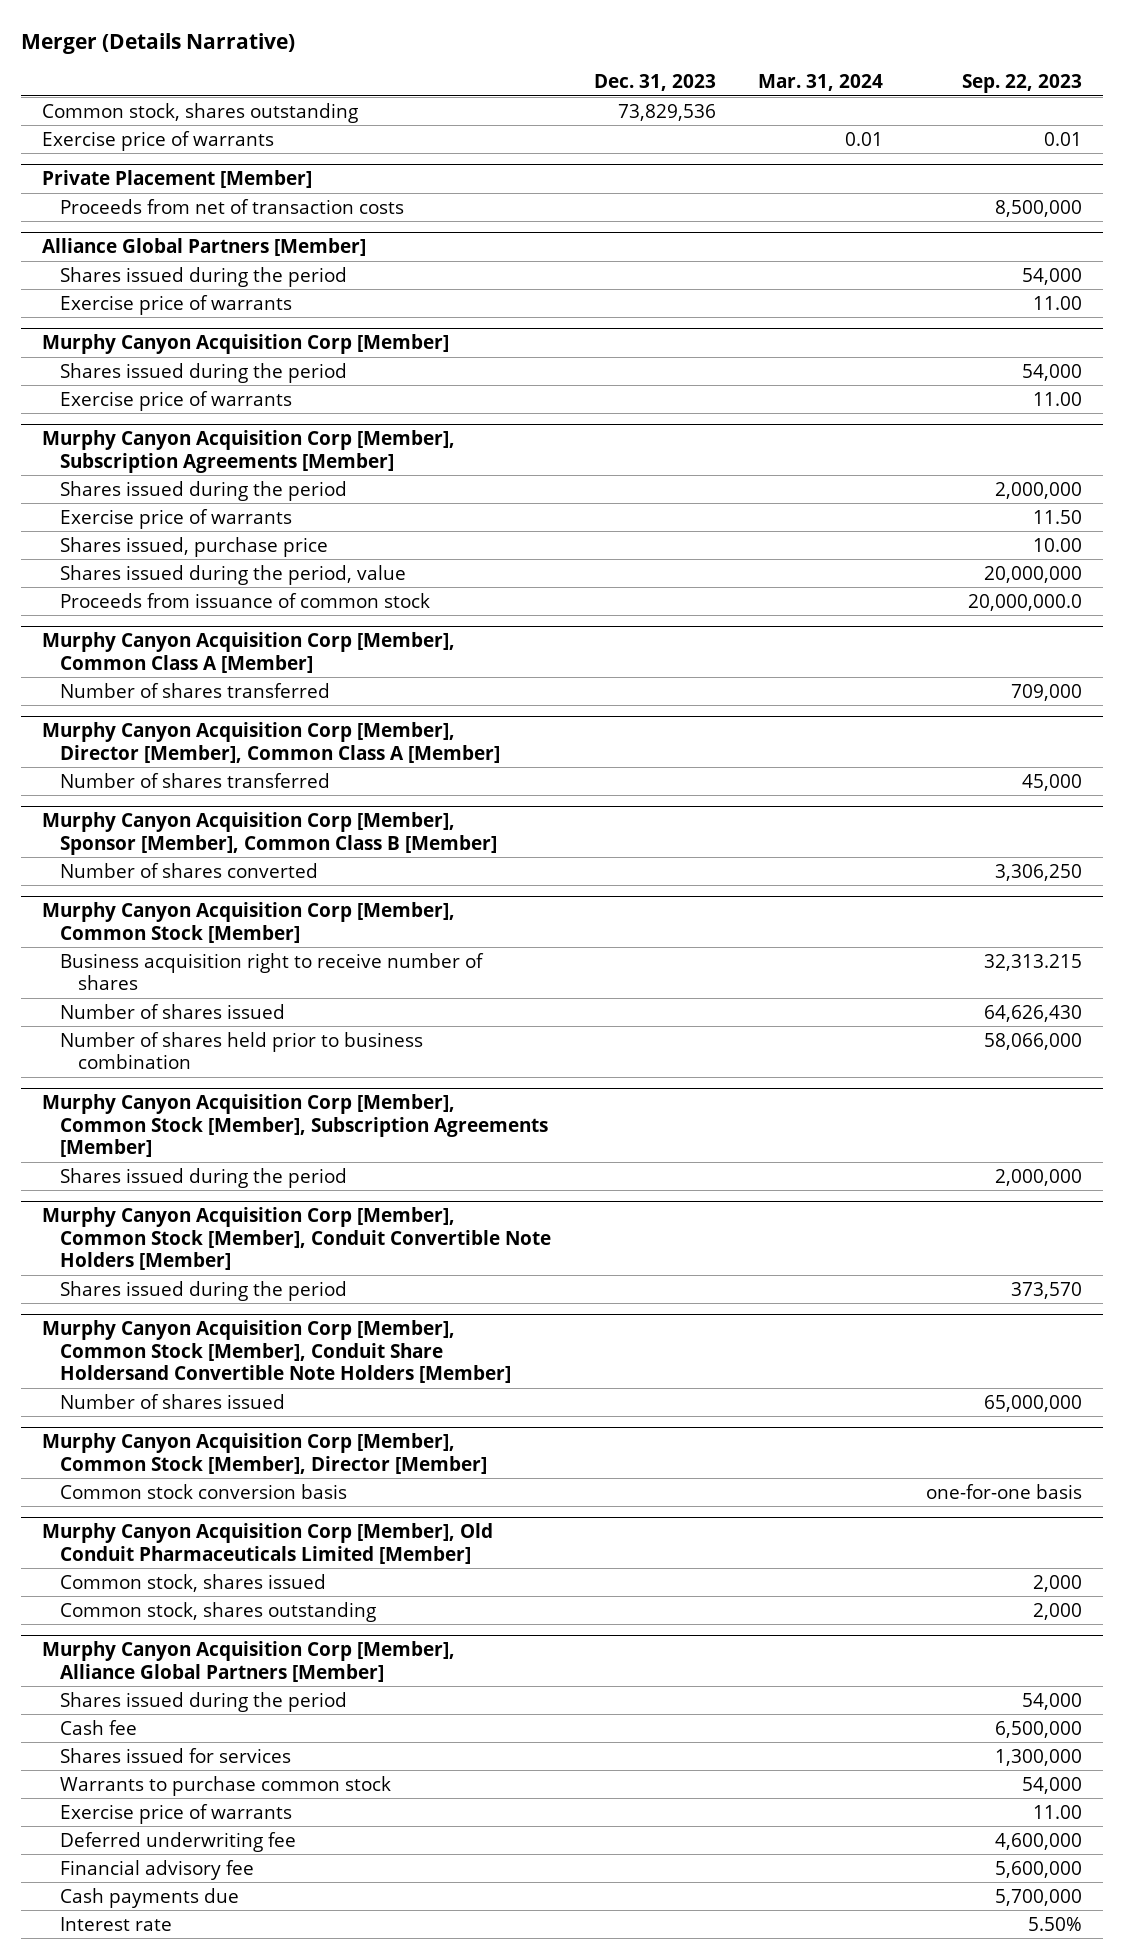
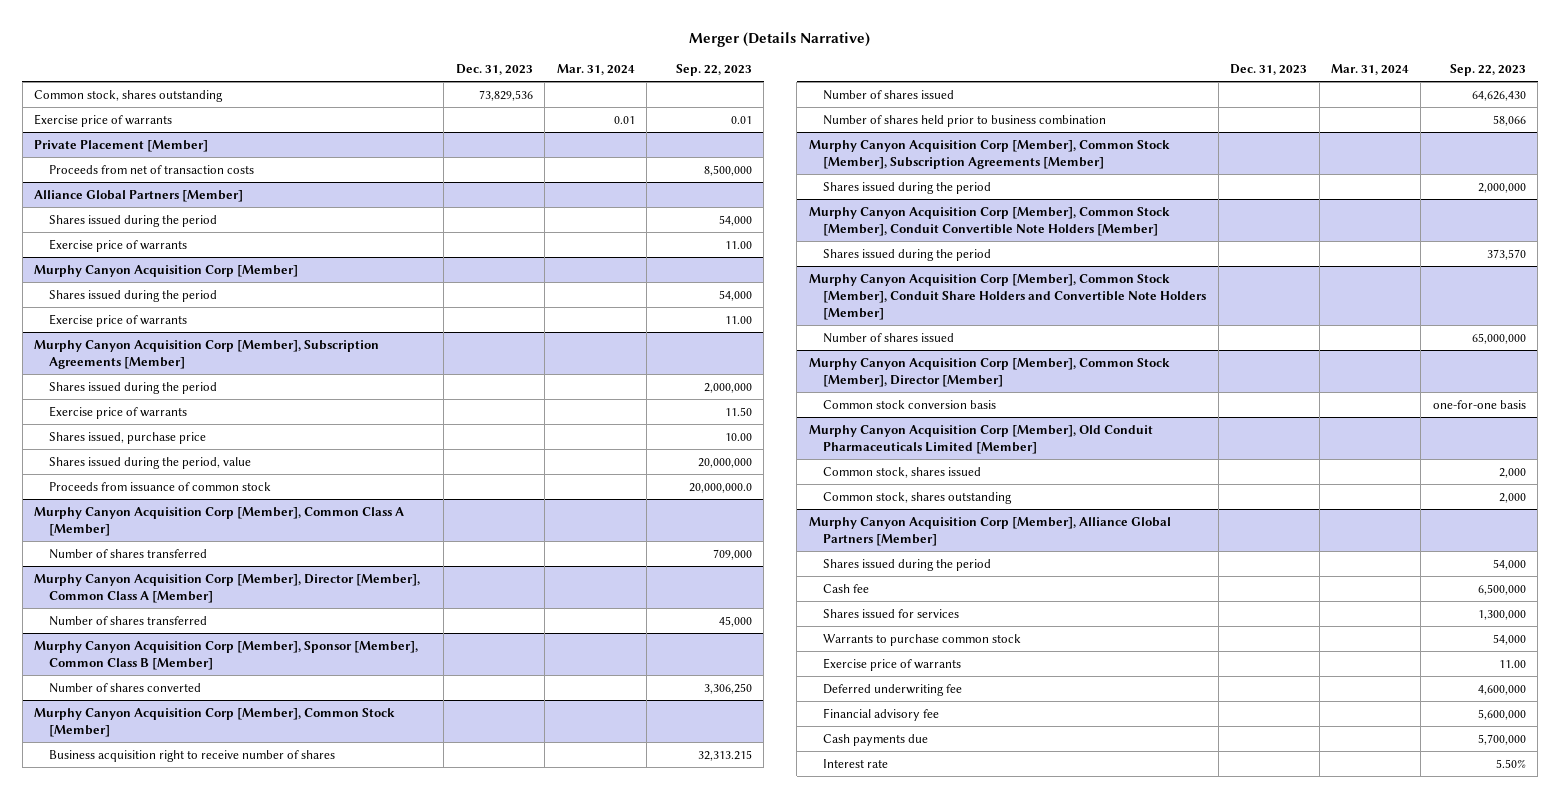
[984,1032,1083,1050] 58,066,000 -> [1492,115,1526,127] 58,066
[42,1320,511,1384] Murphy Canyon Acquisition Corp [Member], Common Stock [Member], Conduit Share Holdersand Convertible Note Holders [Member] -> [808,274,1207,320] Murphy Canyon Acquisition Corp [Member], Common Stock [Member], Conduit Share Holders and Convertible Note Holders [Member]

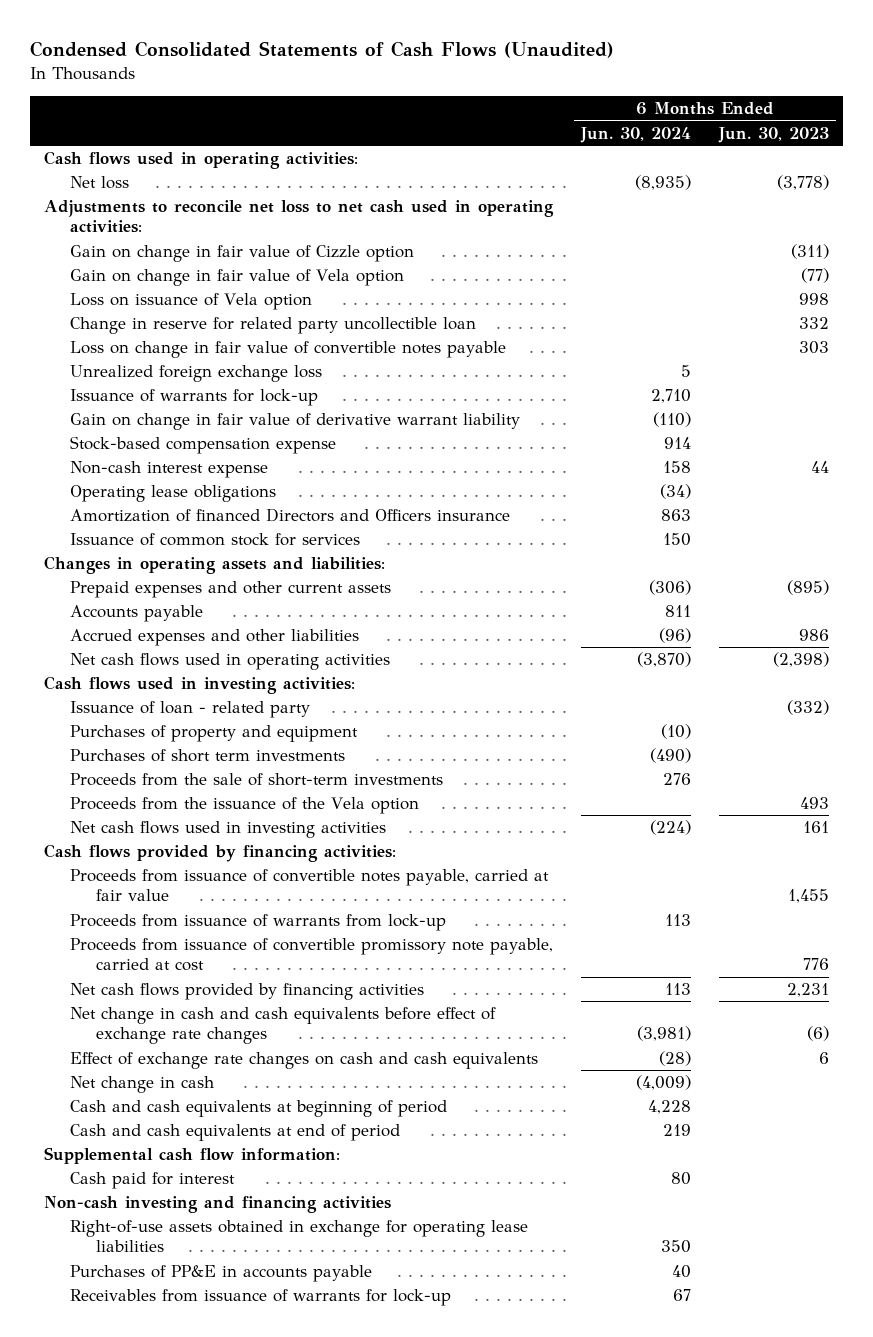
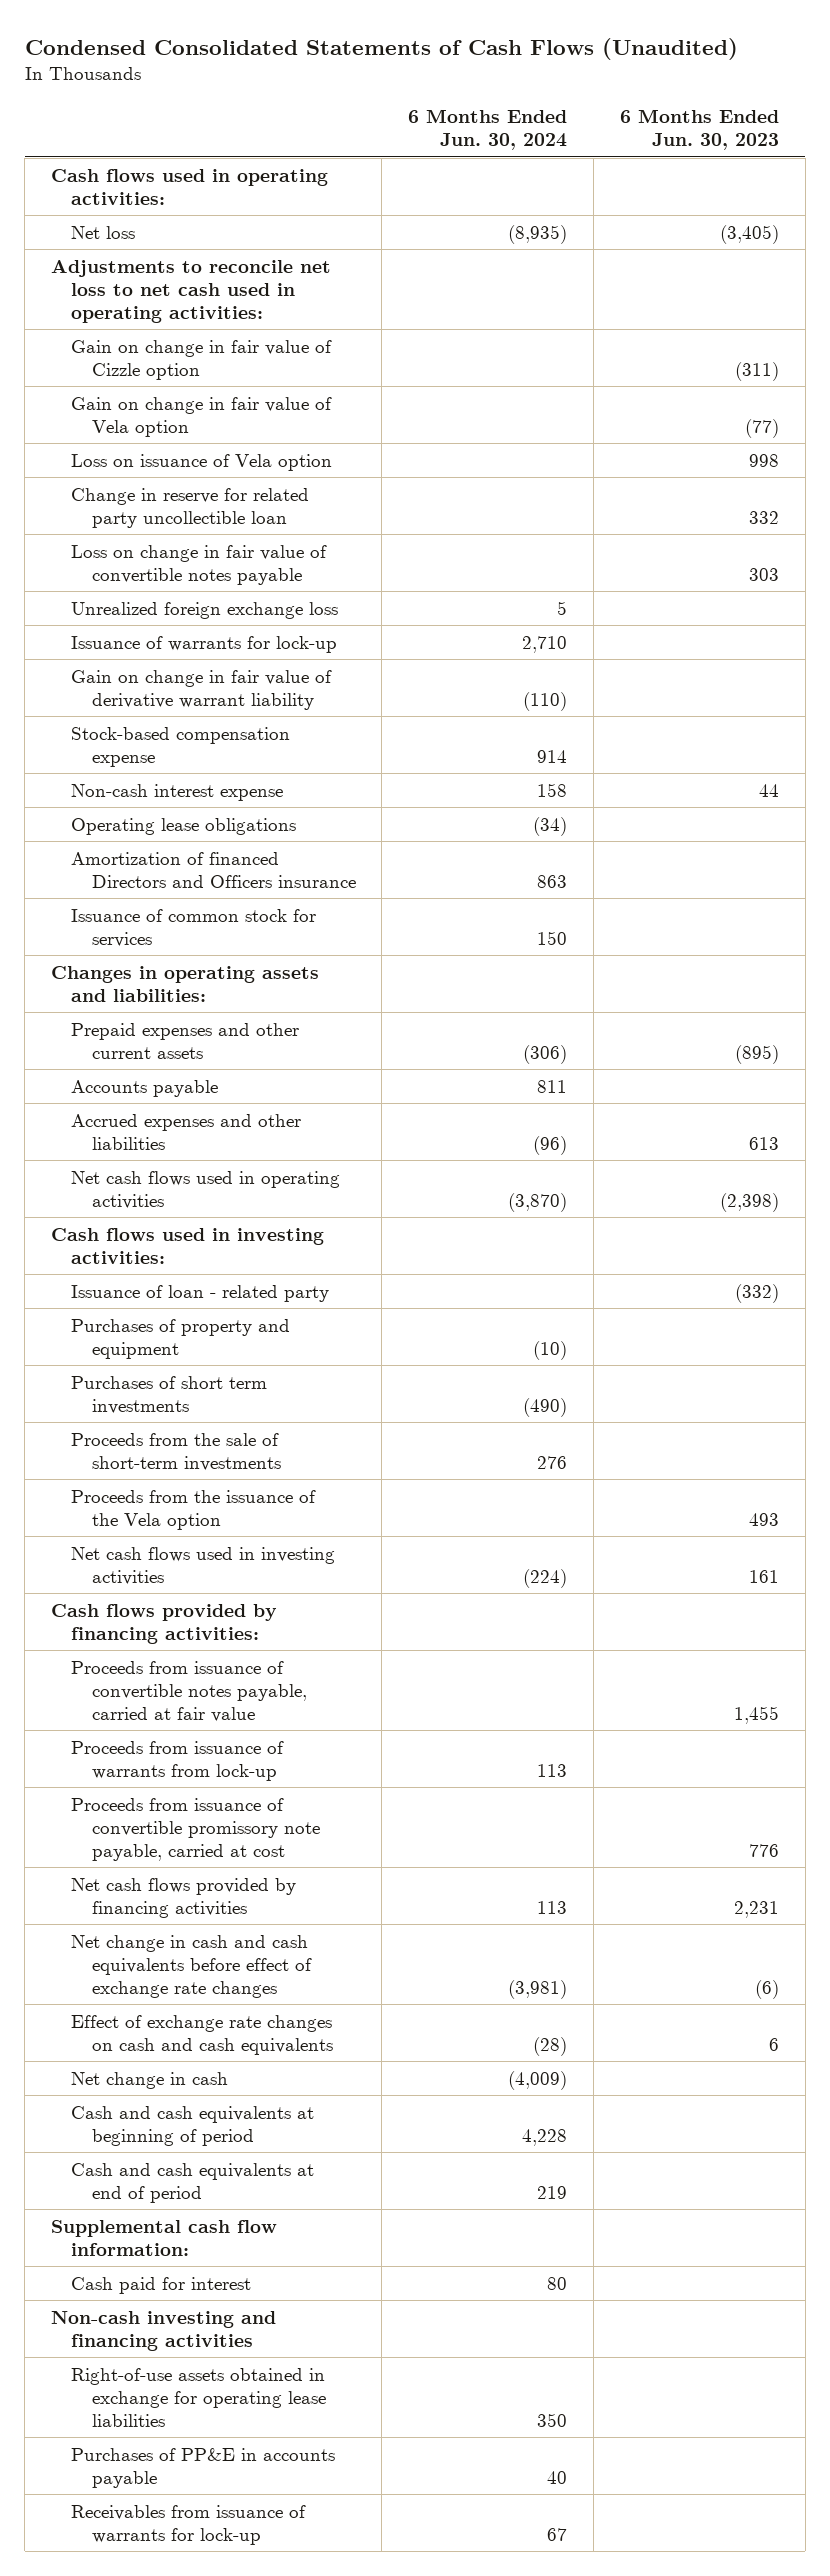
[776,175,829,191] (3,778) -> [720,224,780,244] (3,405)
[798,629,829,642] 986 -> [749,1136,780,1150] 613

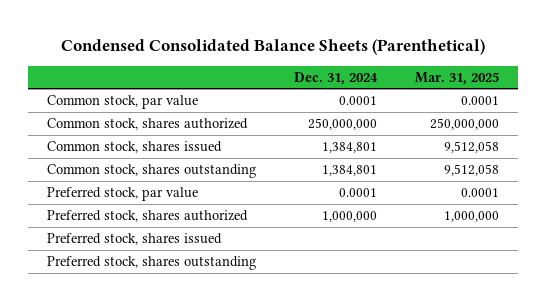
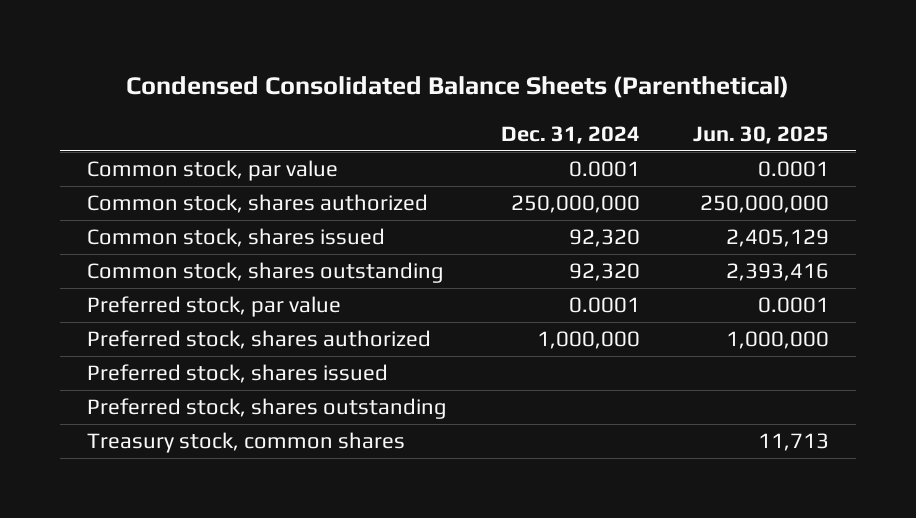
[415,71,500,85] Mar. 31, 2025 -> none
none -> [693,125,830,144] Jun. 30, 2025
[322,142,378,154] 1,384,801 -> [568,229,640,248] 92,320
[322,165,378,177] 1,384,801 -> [568,263,640,282] 92,320
none -> [86,432,405,454] Treasury stock, common shares

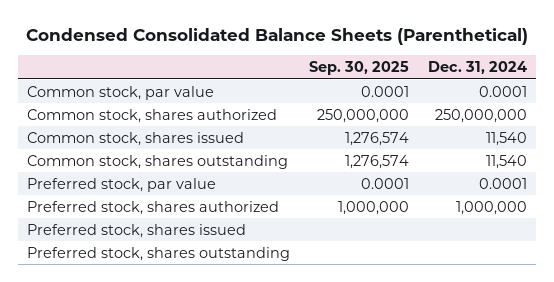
[693,125,830,144] Jun. 30, 2025 -> none
none -> [308,61,409,76] Sep. 30, 2025
[568,229,640,248] 92,320 -> [485,131,527,146] 11,540
[568,263,640,282] 92,320 -> [485,154,527,169] 11,540
[86,432,405,454] Treasury stock, common shares -> none

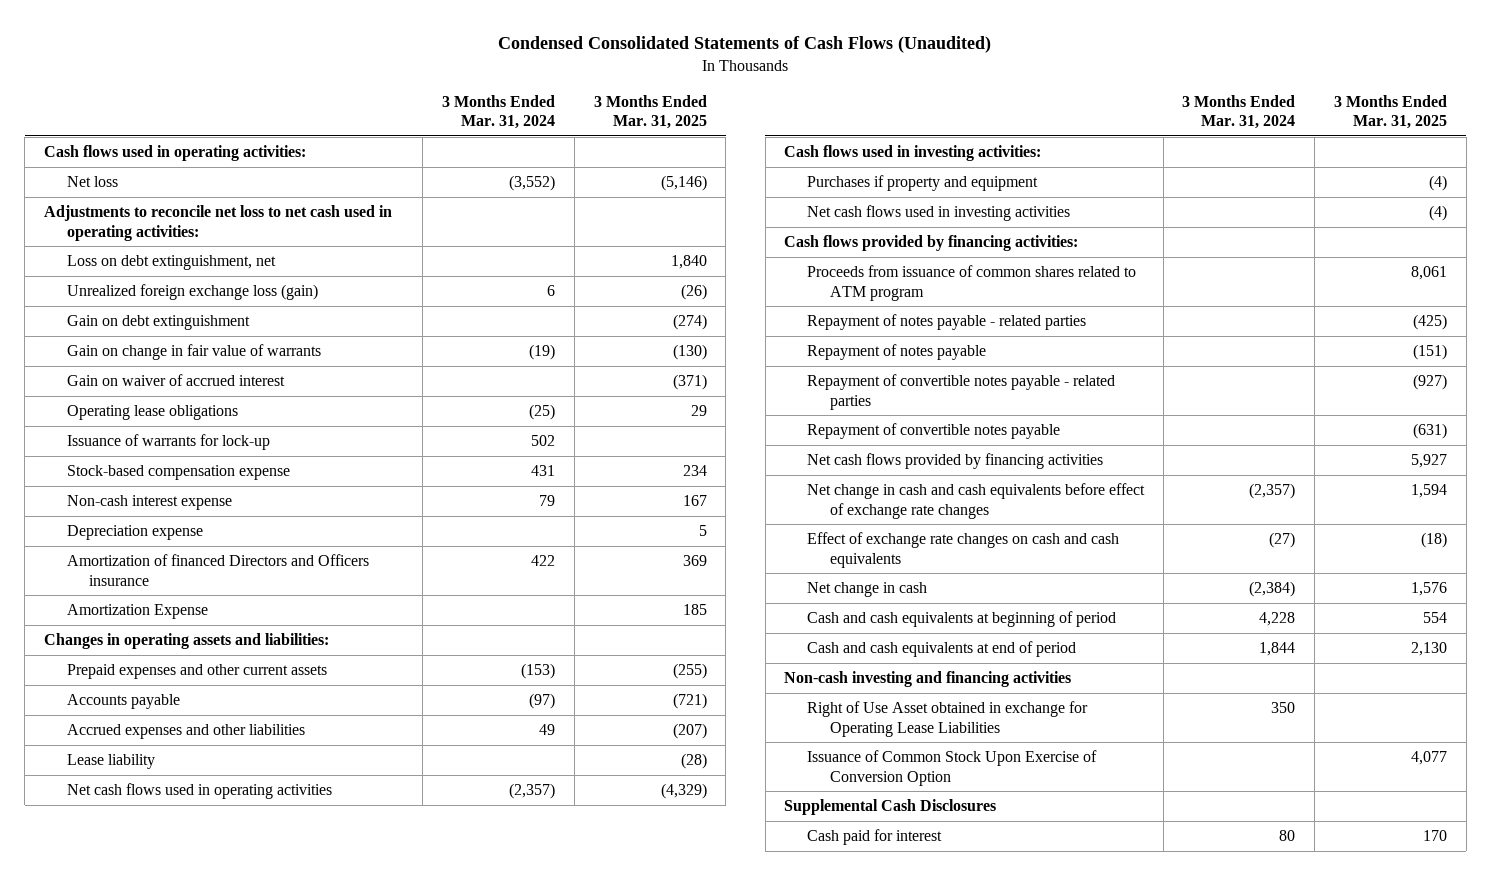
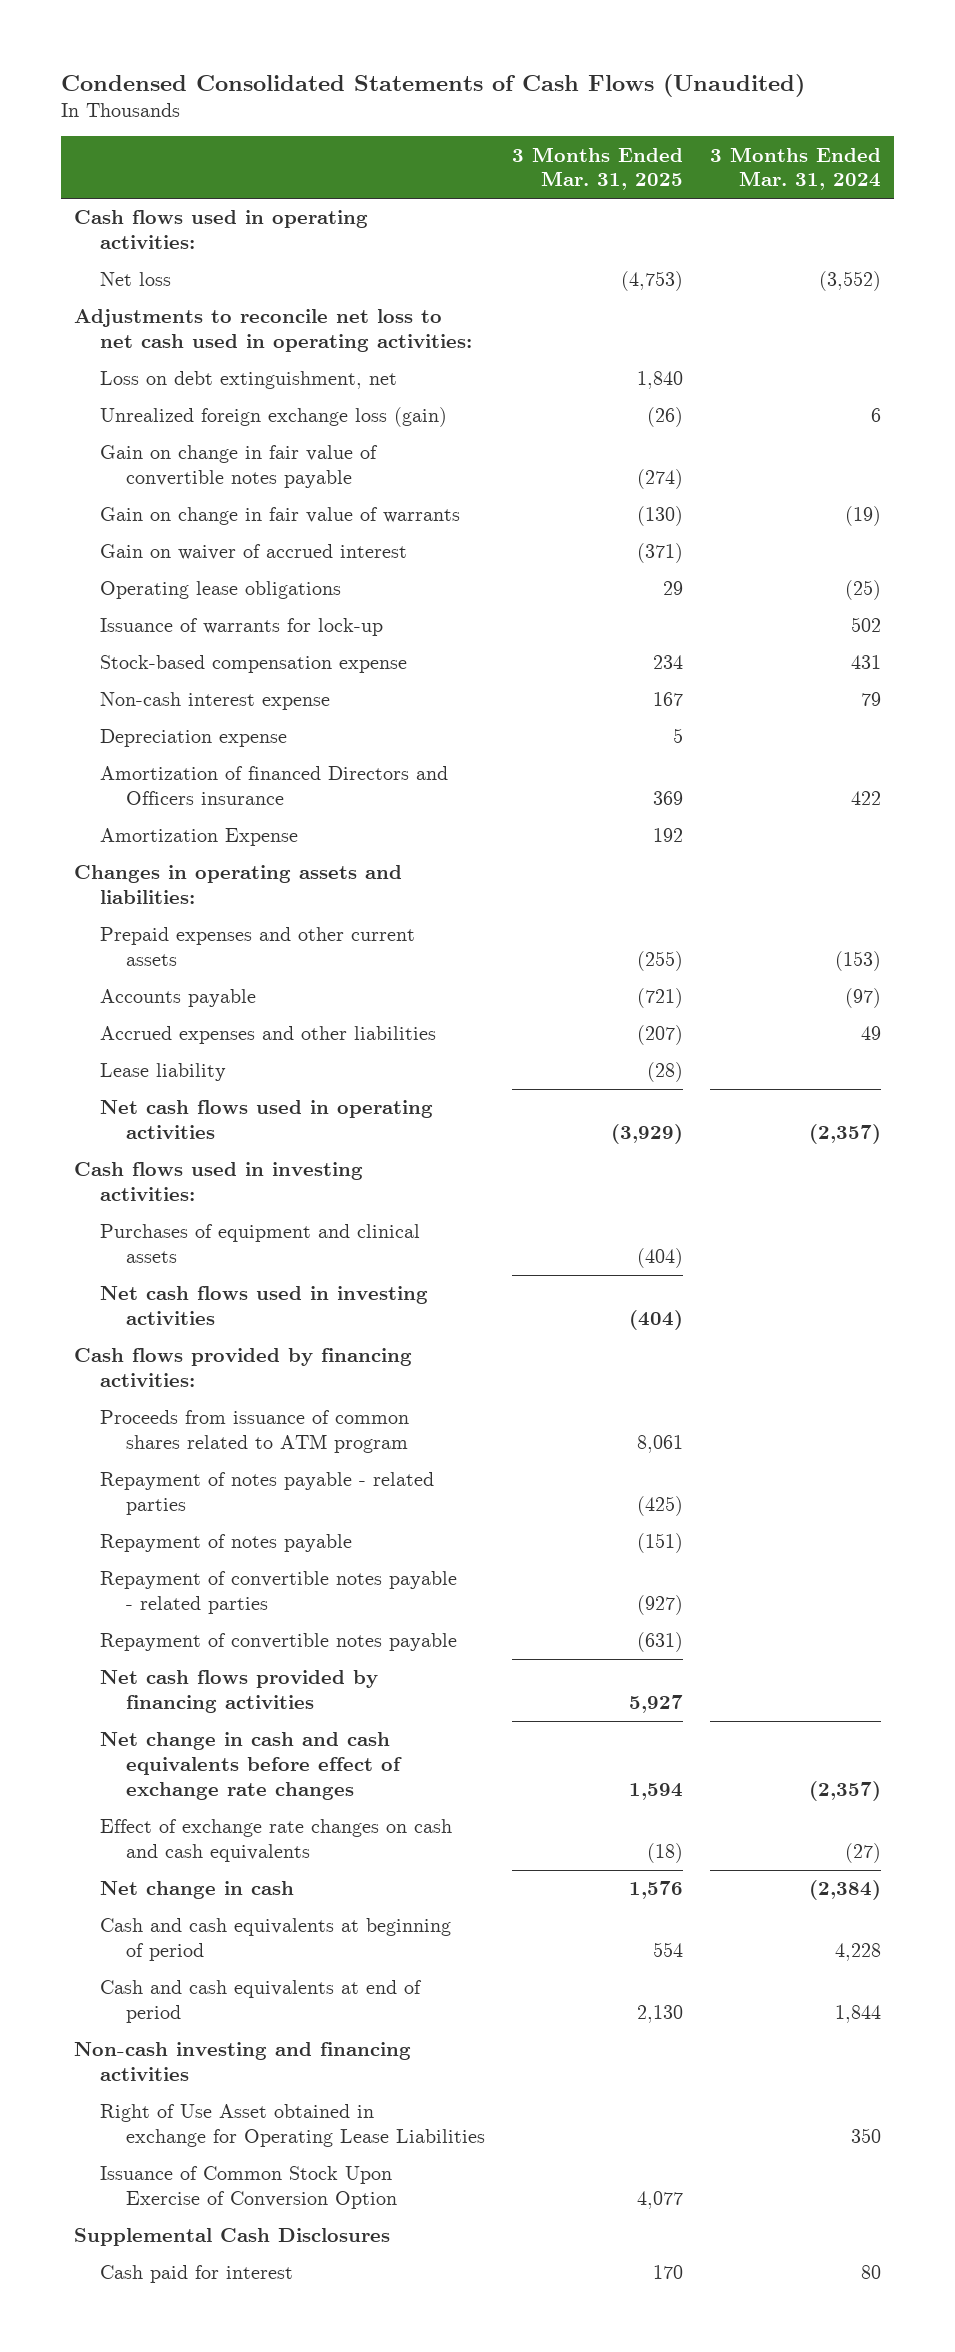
[660,175,707,192] (5,146) -> [620,271,683,292] (4,753)
[66,315,250,331] Gain on debt extinguishment -> [100,445,379,489] Gain on change in fair value of convertible notes payable
[682,604,707,616] 185 -> [652,828,683,843] 192
[660,783,707,800] (4,329) -> [610,1124,683,1145] (3,929)
[807,175,1039,192] Purchases if property and equipment -> [100,1224,421,1264] Purchases of equipment and clinical assets
[1428,175,1447,192] (4) -> [636,1248,683,1269] (404)
[1428,205,1447,222] (4) -> [628,1310,683,1331] (404)

